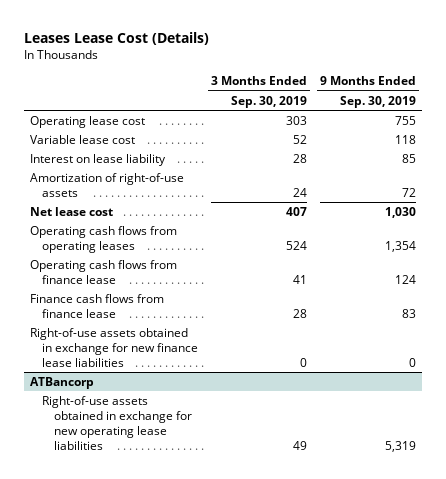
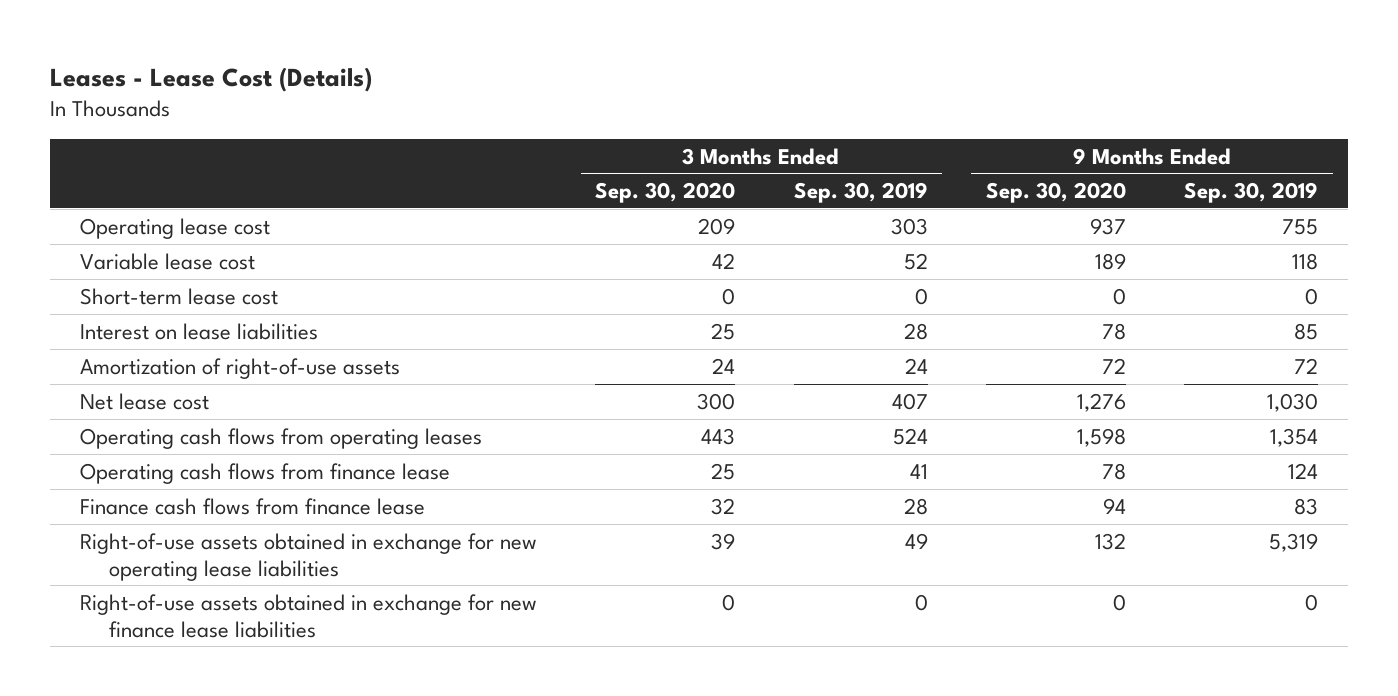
[23,31,209,45] Leases Lease Cost (Details) -> [50,66,373,92] Leases - Lease Cost (Details)
none -> [595,182,736,204] Sep. 30, 2020
none -> [986,182,1127,204] Sep. 30, 2020
none -> [79,287,278,305] Short-term lease cost
[30,154,167,167] Interest on lease liability -> [79,322,318,340] Interest on lease liabilities
[30,377,95,390] ATBancorp -> none
[30,328,198,368] Right-of-use assets obtained in exchange for new finance lease liabilities -> [79,593,537,638] Right-of-use assets obtained in exchange for new finance lease liabilities

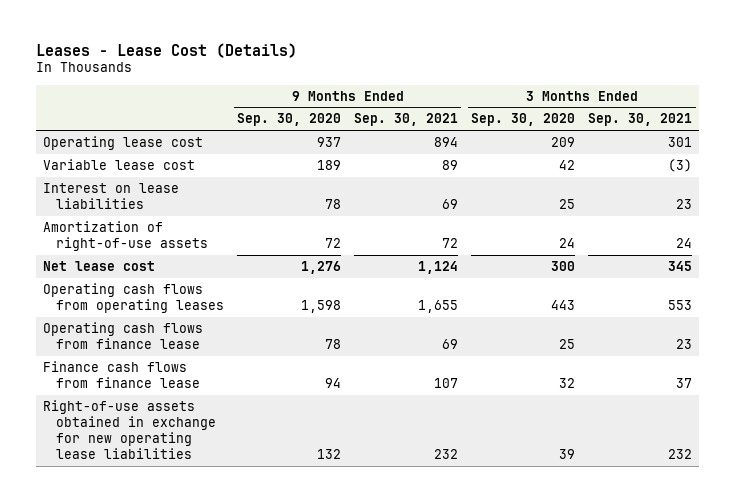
[793,182,928,204] Sep. 30, 2019 -> none
[1184,182,1319,204] Sep. 30, 2019 -> none
none -> [354,113,459,127] Sep. 30, 2021
none -> [588,113,693,127] Sep. 30, 2021
[79,287,278,305] Short-term lease cost -> none
[79,593,537,638] Right-of-use assets obtained in exchange for new finance lease liabilities -> none

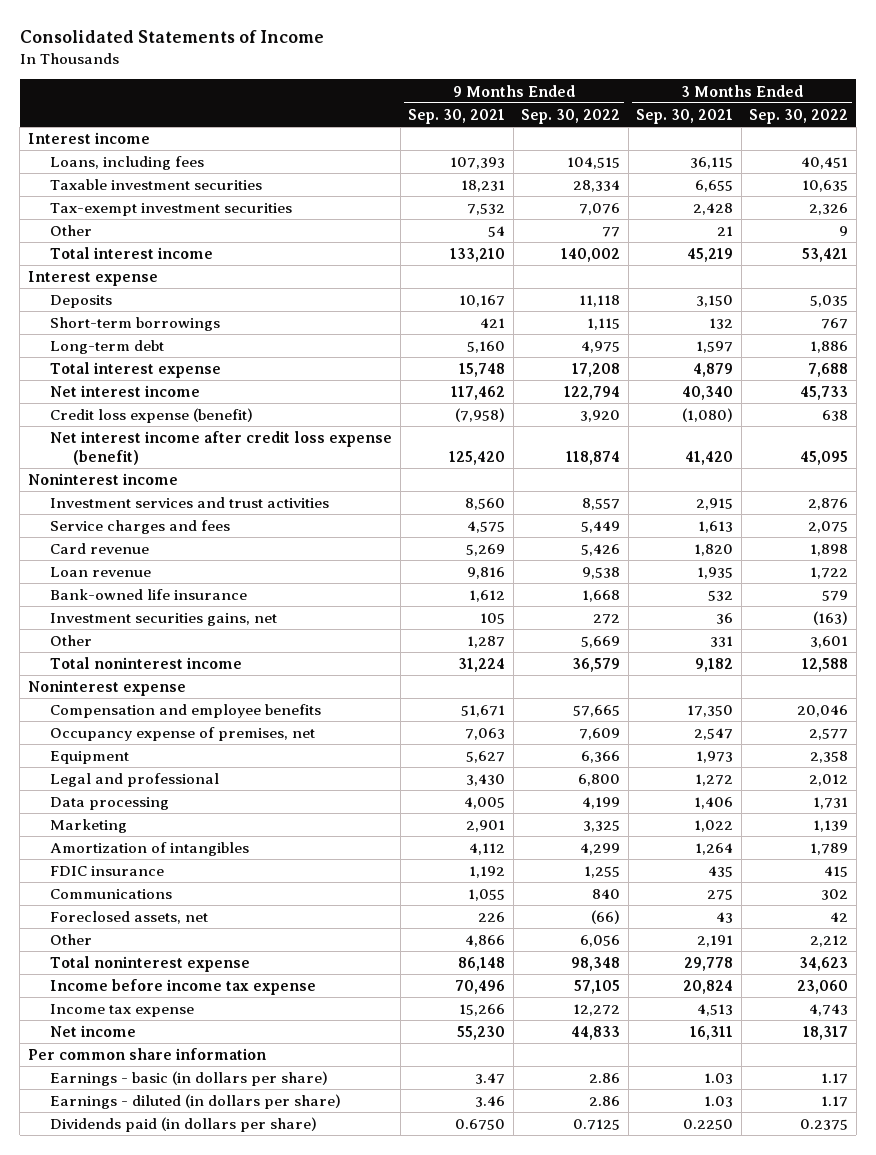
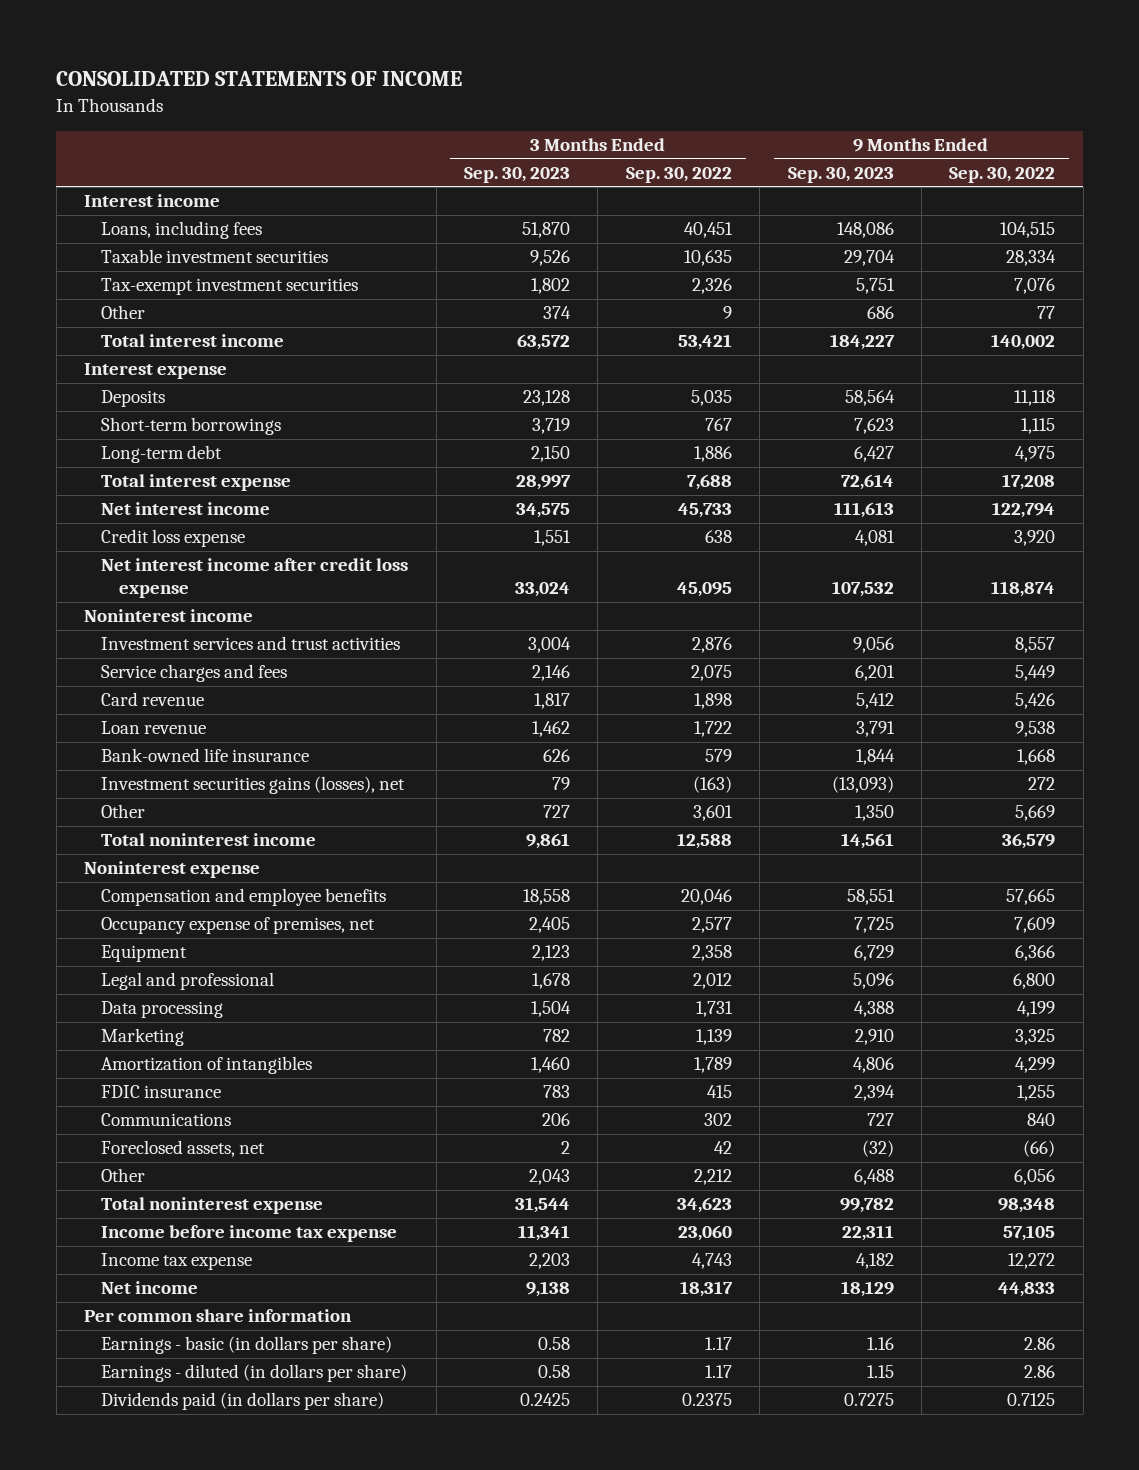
[19,30,324,44] Consolidated Statements of Income -> [56,70,463,86] CONSOLIDATED STATEMENTS OF INCOME
[408,108,506,124] Sep. 30, 2021 -> none
[636,108,734,124] Sep. 30, 2021 -> none
none -> [464,166,571,183] Sep. 30, 2023
none -> [787,166,894,183] Sep. 30, 2023
[50,408,254,424] Credit loss expense (benefit) -> [101,529,246,548] Credit loss expense
[50,431,393,465] Net interest income after credit loss expense (benefit) -> [101,558,409,599] Net interest income after credit loss expense
[50,613,278,627] Investment securities gains, net -> [101,776,406,795] Investment securities gains (losses), net

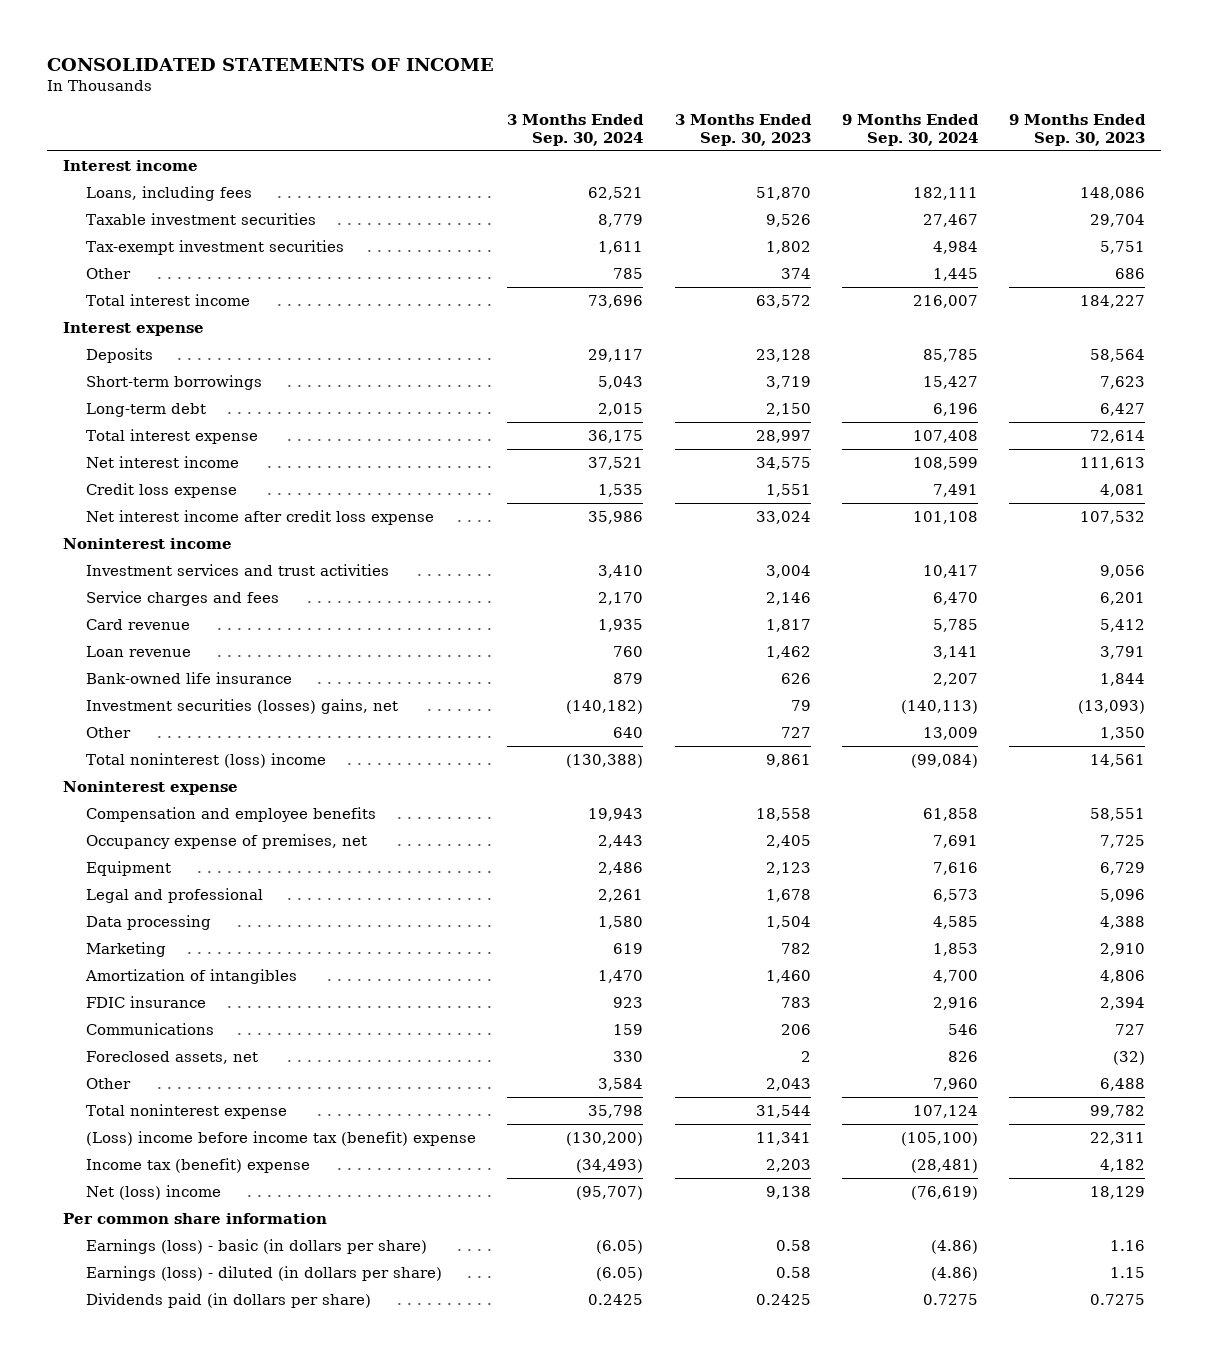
[625,166,732,183] Sep. 30, 2022 -> none
[949,166,1056,183] Sep. 30, 2022 -> none
none -> [507,114,645,146] 3 Months Ended Sep. 30, 2024
none -> [842,114,980,146] 9 Months Ended Sep. 30, 2024
[101,776,406,795] Investment securities gains (losses), net -> [86,699,399,715] Investment securities (losses) gains, net
[101,833,317,847] Total noninterest income -> [86,753,327,769] Total noninterest (loss) income
[101,1225,398,1243] Income before income tax expense -> [86,1131,477,1147] (Loss) income before income tax (benefit) expense
[101,1253,253,1271] Income tax expense -> [86,1158,311,1174] Income tax (benefit) expense
[101,1281,199,1295] Net income -> [86,1185,222,1201] Net (loss) income
[101,1336,393,1355] Earnings - basic (in dollars per share) -> [86,1239,428,1255] Earnings (loss) - basic (in dollars per share)
[101,1364,408,1383] Earnings - diluted (in dollars per share) -> [86,1266,443,1282] Earnings (loss) - diluted (in dollars per share)

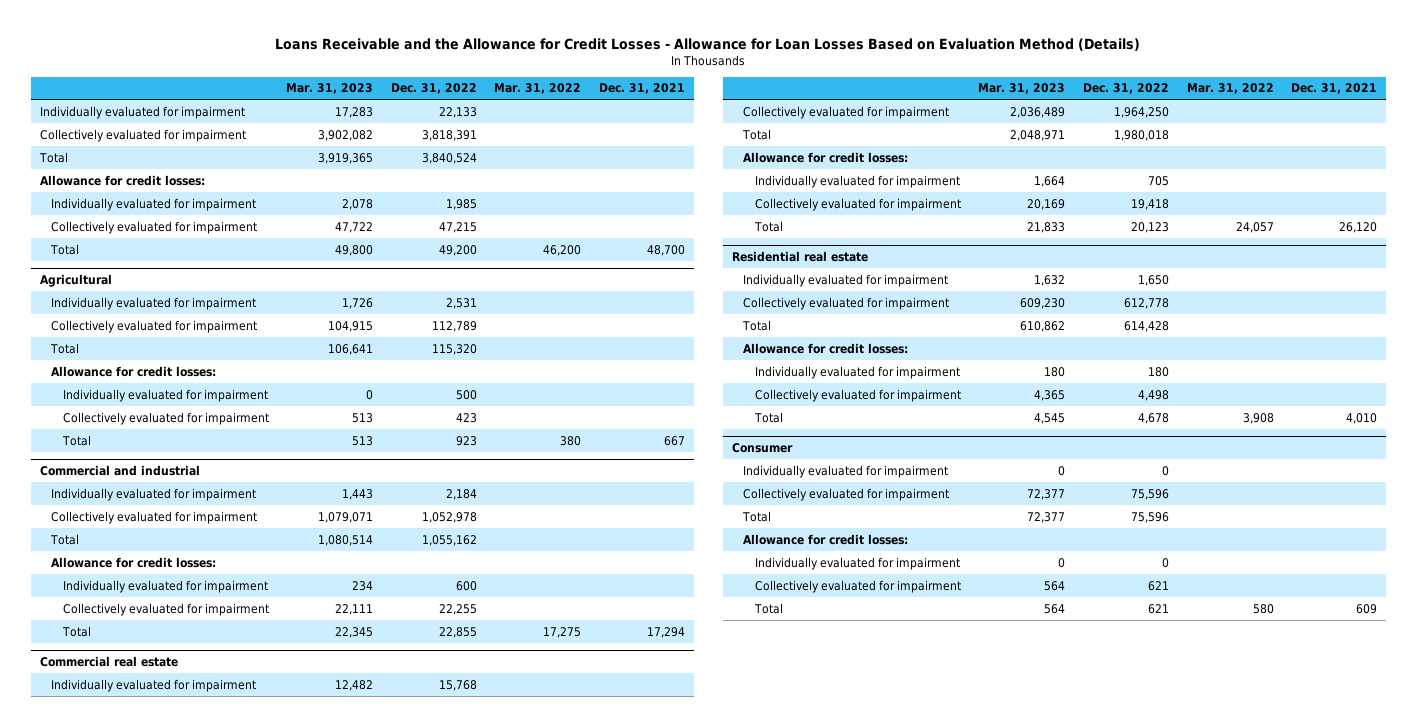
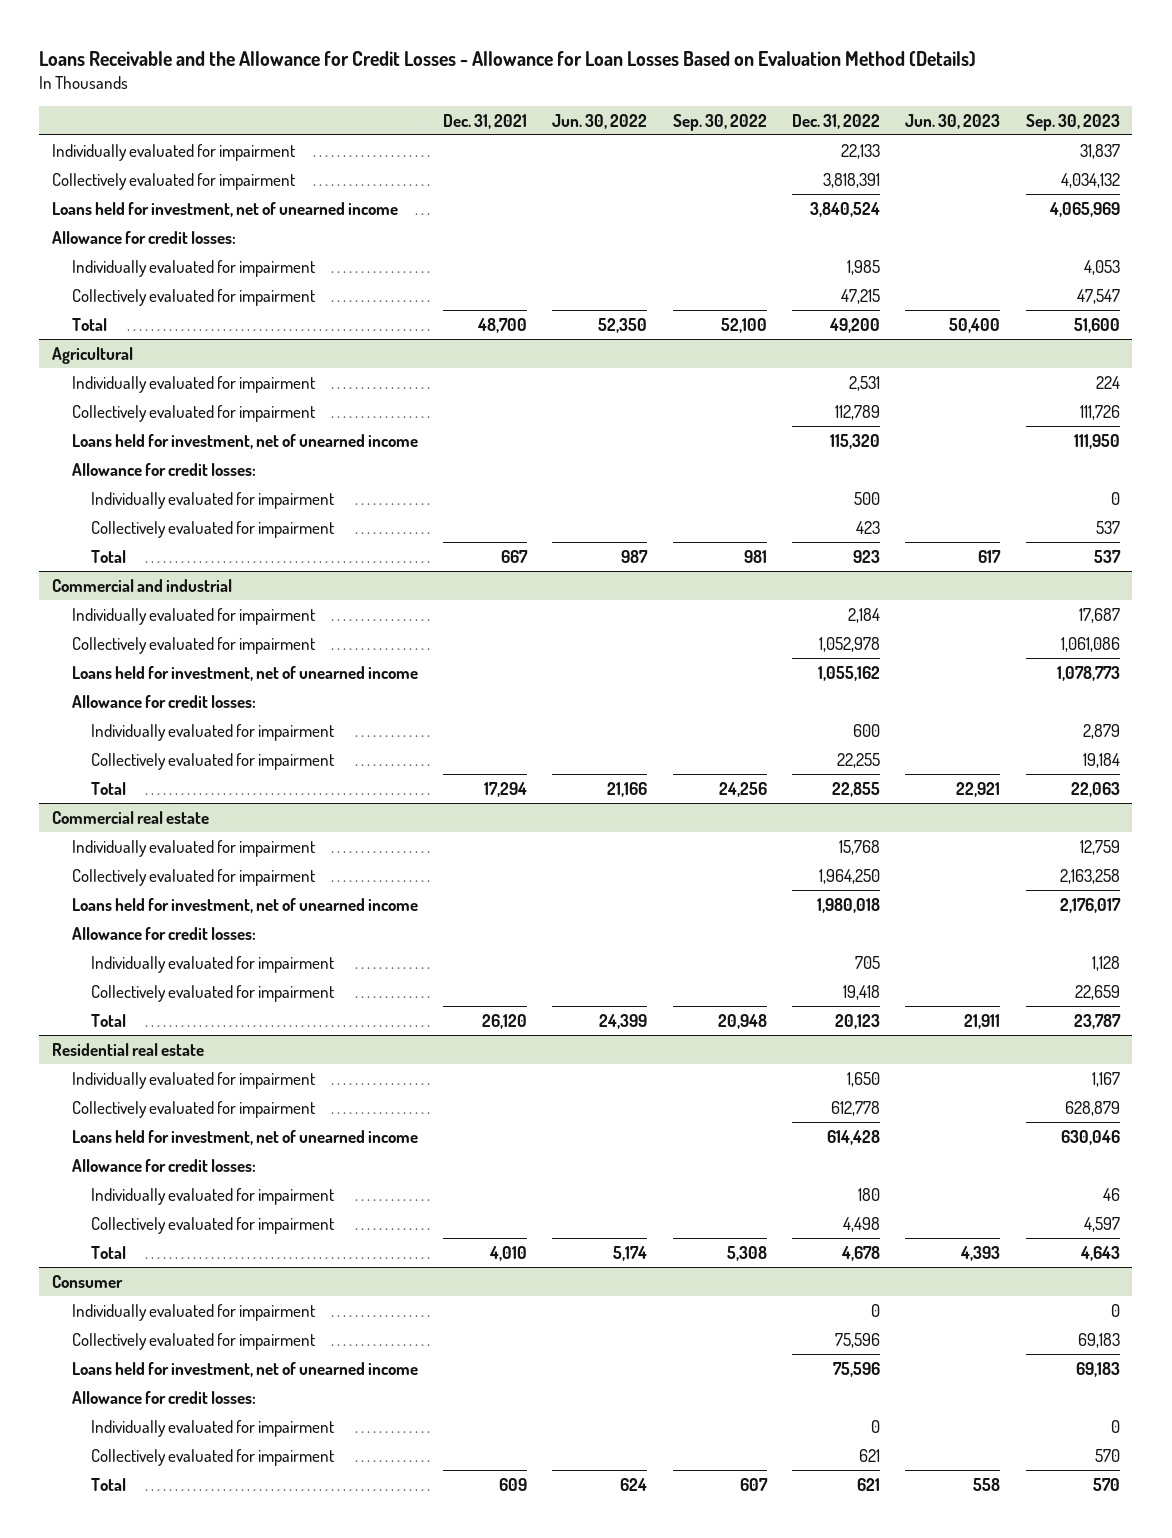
[286,83,374,95] Mar. 31, 2023 -> none
[494,83,582,95] Mar. 31, 2022 -> none
none -> [552,113,648,129] Jun. 30, 2022
none -> [672,113,767,131] Sep. 30, 2022
none -> [905,113,1001,129] Jun. 30, 2023
none -> [1025,113,1120,131] Sep. 30, 2023
[38,151,68,163] Total -> [52,201,399,217] Loans held for investment, net of unearned income
[50,342,80,354] Total -> [71,433,418,449] Loans held for investment, net of unearned income
[50,533,80,545] Total -> [71,665,418,681] Loans held for investment, net of unearned income
[742,128,772,140] Total -> [71,897,418,913] Loans held for investment, net of unearned income
[742,319,772,331] Total -> [71,1129,418,1145] Loans held for investment, net of unearned income
[742,510,772,522] Total -> [71,1361,418,1377] Loans held for investment, net of unearned income

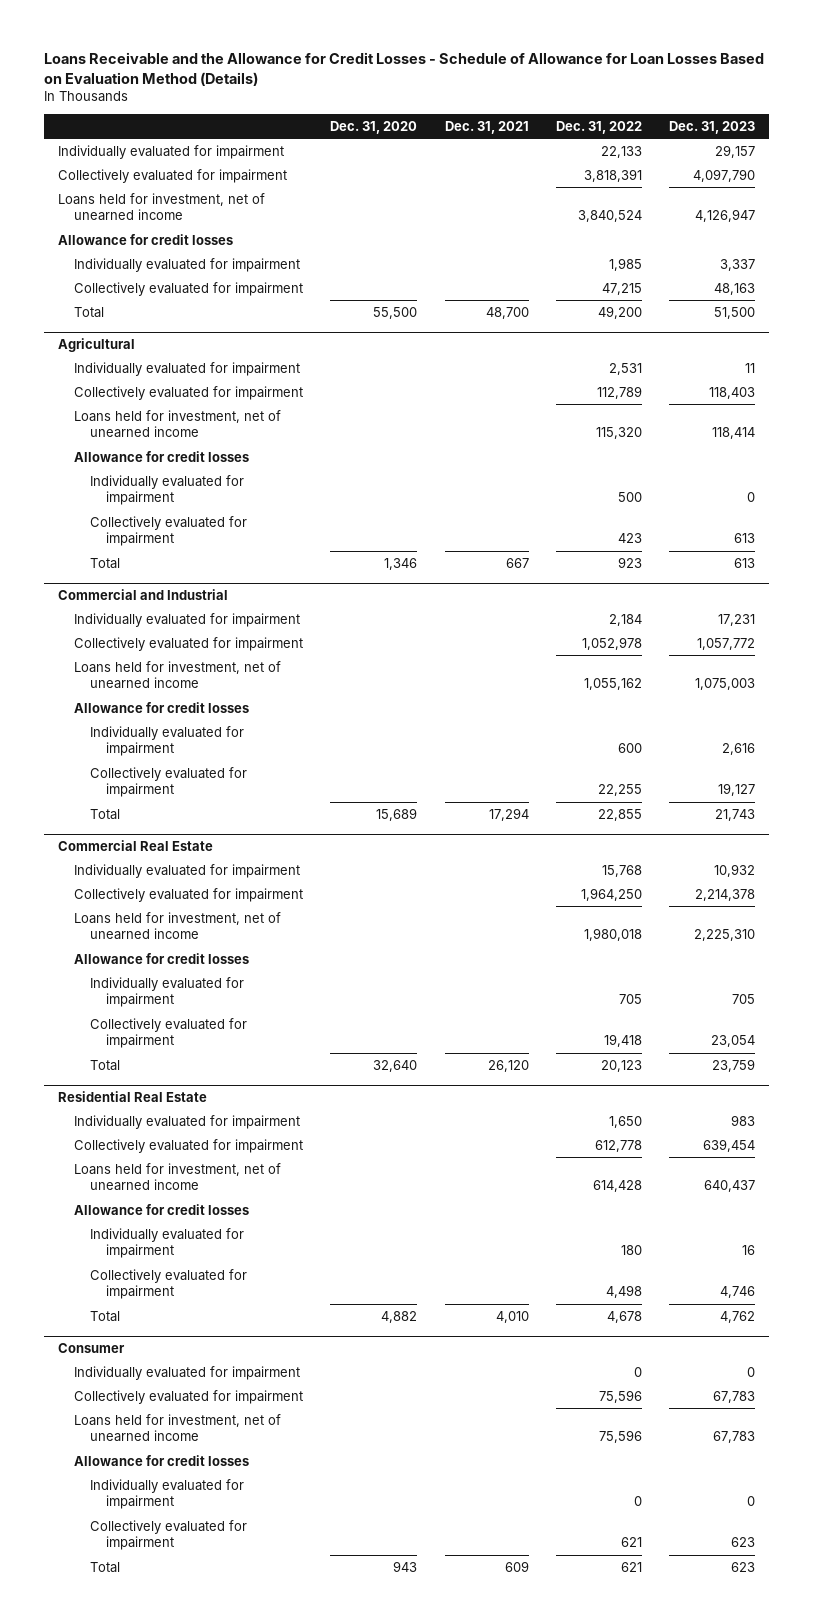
[39,50,977,67] Loans Receivable and the Allowance for Credit Losses - Allowance for Loan Losses Based on Evaluation Method (Details) -> [44,52,765,87] Loans Receivable and the Allowance for Credit Losses - Schedule of Allowance for Loan Losses Based on Evaluation Method (Details)
[552,113,648,129] Jun. 30, 2022 -> none
[672,113,767,131] Sep. 30, 2022 -> none
[905,113,1001,129] Jun. 30, 2023 -> none
[1025,113,1120,131] Sep. 30, 2023 -> none
none -> [330,120,418,134] Dec. 31, 2020
none -> [669,120,756,134] Dec. 31, 2023
[52,230,237,244] Allowance for credit losses: -> [57,233,233,245] Allowance for credit losses
[71,462,256,476] Allowance for credit losses: -> [73,450,249,462] Allowance for credit losses
[52,578,233,592] Commercial and industrial -> [57,589,228,601] Commercial and Industrial
[71,694,256,708] Allowance for credit losses: -> [73,701,249,713] Allowance for credit losses
[52,810,210,824] Commercial real estate -> [57,840,213,852] Commercial Real Estate
[71,926,256,940] Allowance for credit losses: -> [73,952,249,964] Allowance for credit losses
[52,1042,205,1056] Residential real estate -> [57,1091,207,1103] Residential Real Estate
[71,1158,256,1172] Allowance for credit losses: -> [73,1203,249,1215] Allowance for credit losses
[71,1390,256,1404] Allowance for credit losses: -> [73,1454,249,1466] Allowance for credit losses

